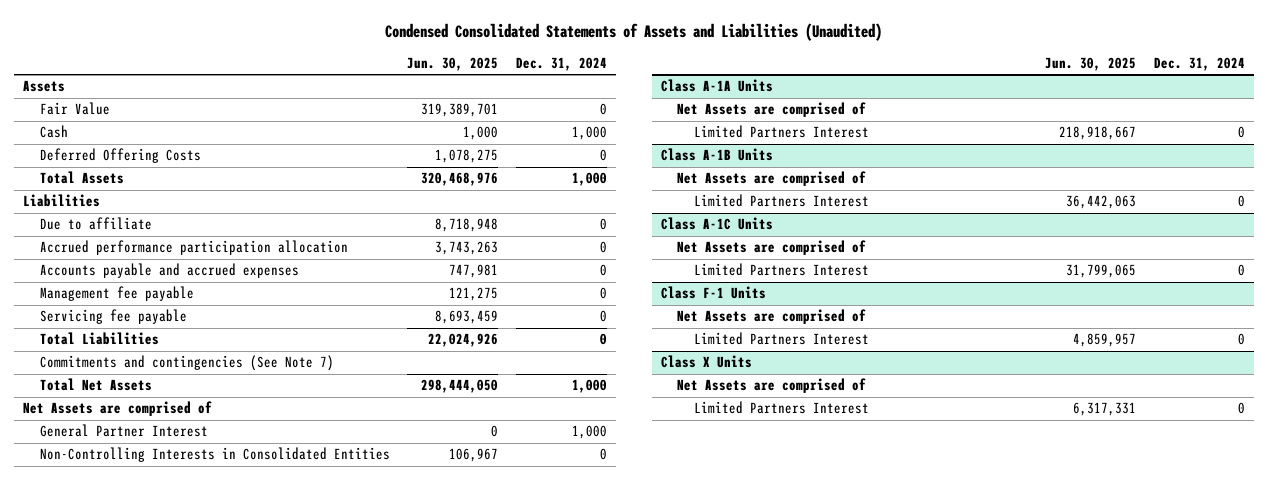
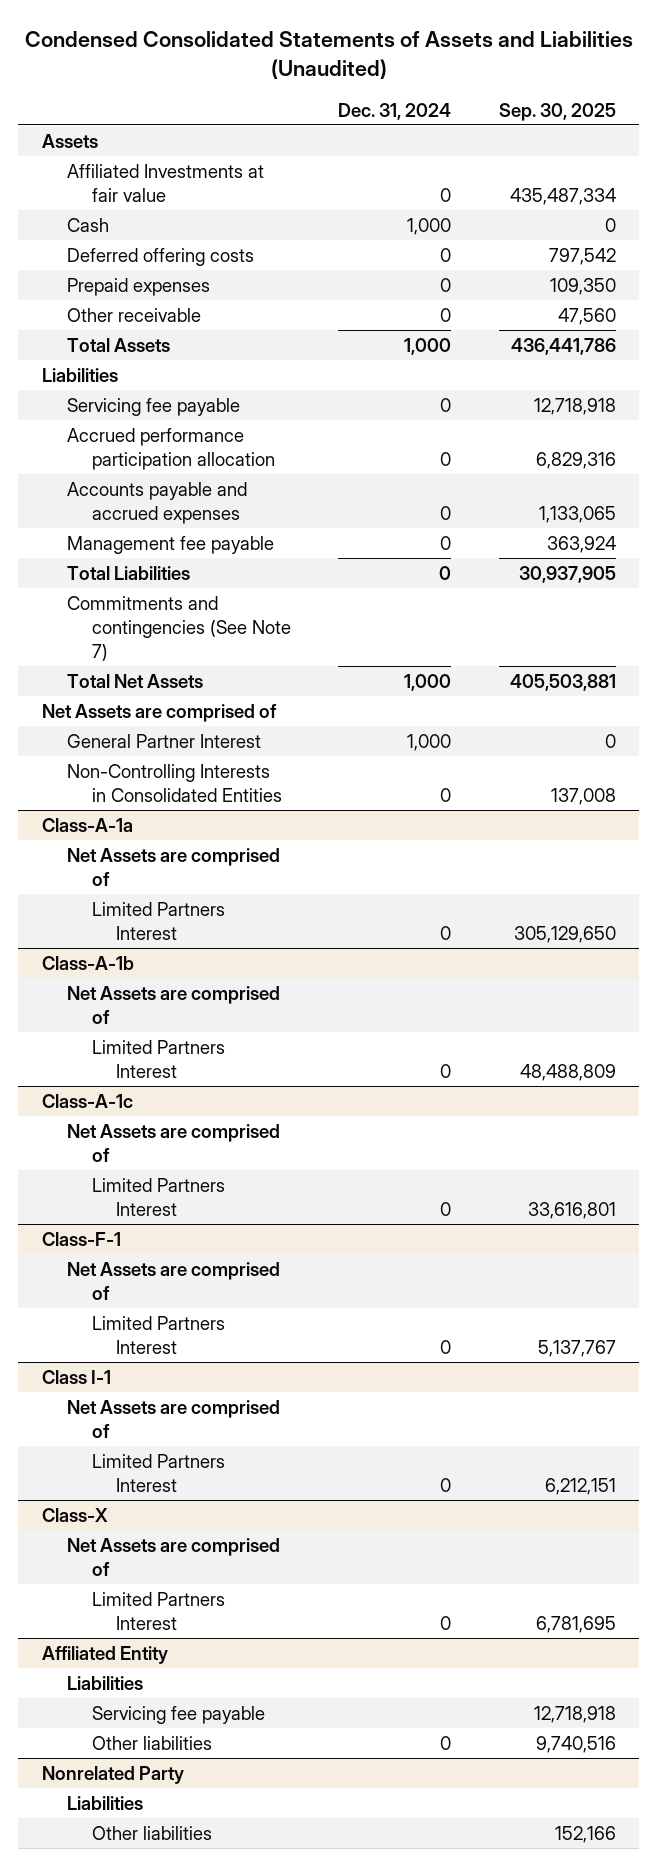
[407,56,499,71] Jun. 30, 2025 -> none
none -> [498,102,616,121] Sep. 30, 2025
[39,102,110,116] Fair Value -> [66,163,264,202] Affiliated Investments at fair value
[39,148,201,164] Deferred Offering Costs -> [66,247,254,266] Deferred offering costs
none -> [66,277,210,296] Prepaid expenses
none -> [66,307,201,322] Other receivable
[39,217,152,231] Due to affiliate -> none
[39,309,187,325] Servicing fee payable -> [66,397,240,416] Servicing fee payable
[661,79,774,93] Class A-1A Units -> [41,817,133,832] Class-A-1a
[661,148,774,162] Class A-1B Units -> [41,955,134,970] Class-A-1b
[661,217,774,231] Class A-1C Units -> [41,1093,133,1108] Class-A-1c
[661,286,767,300] Class F-1 Units -> [41,1231,121,1246] Class-F-1
[661,355,753,369] Class X Units -> none
none -> [41,1369,111,1384] Class I-1
none -> [41,1507,108,1522] Class-X
none -> [66,1537,280,1576] Net Assets are comprised of
none -> [91,1591,225,1630] Limited Partners Interest
none -> [41,1645,168,1664] Affiliated Entity
none -> [66,1675,143,1690] Liabilities
none -> [91,1705,265,1724] Servicing fee payable
none -> [91,1735,212,1750] Other liabilities
none -> [41,1765,184,1784] Nonrelated Party
none -> [66,1795,143,1810] Liabilities
none -> [91,1825,212,1840] Other liabilities

